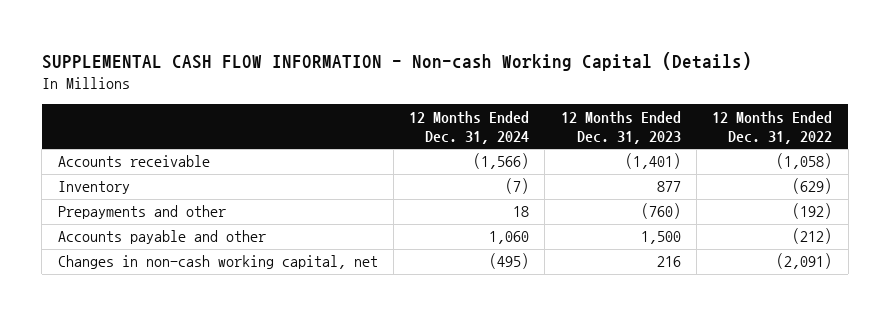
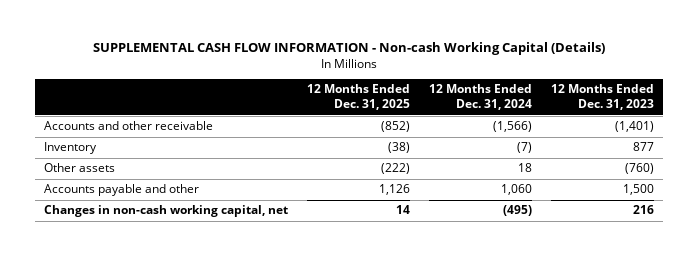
[712,110,833,144] 12 Months Ended Dec. 31, 2022 -> none
none -> [306,84,410,111] 12 Months Ended Dec. 31, 2025
[57,155,210,168] Accounts receivable -> [44,121,214,131] Accounts and other receivable
[57,205,226,220] Prepayments and other -> [44,163,116,173] Other assets

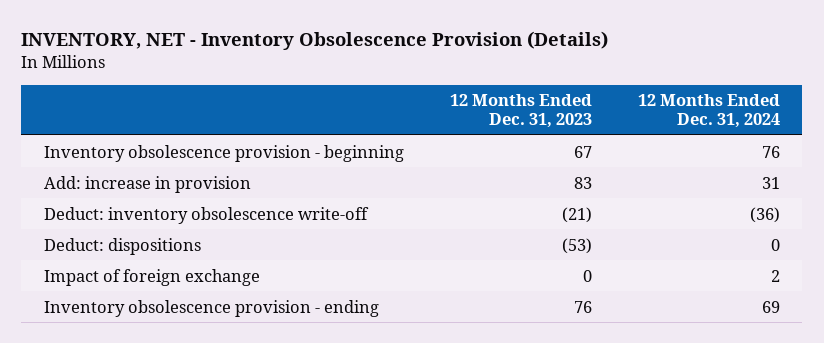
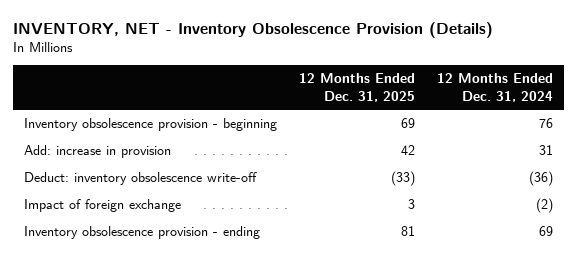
[449,94,592,128] 12 Months Ended Dec. 31, 2023 -> none
none -> [298,73,415,102] 12 Months Ended Dec. 31, 2025
[43,237,201,255] Deduct: dispositions -> none
[770,269,780,282] 2 -> [535,197,553,213] (2)

